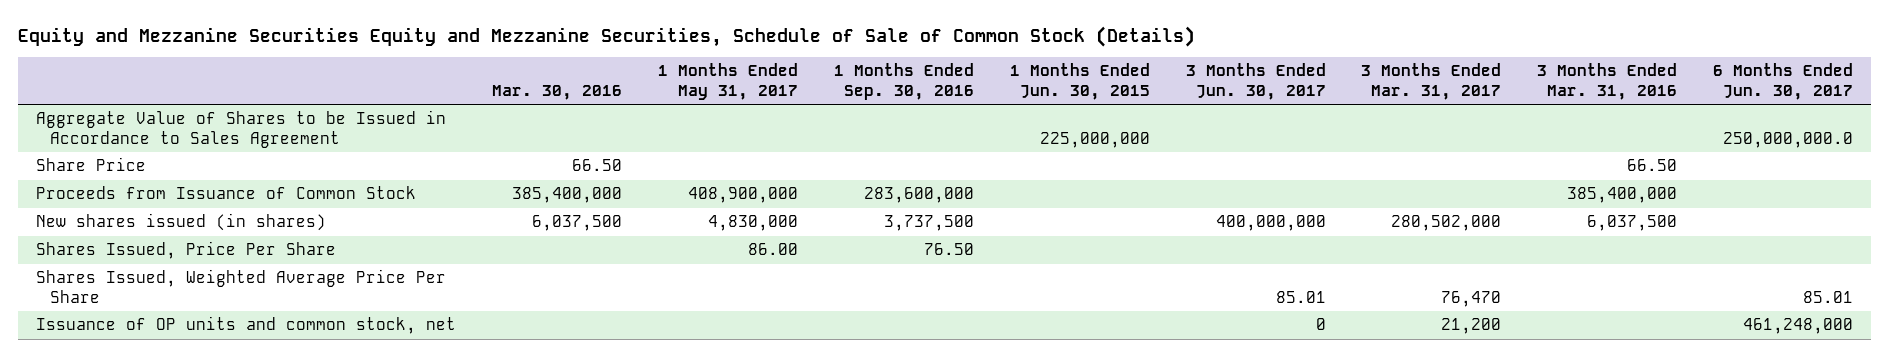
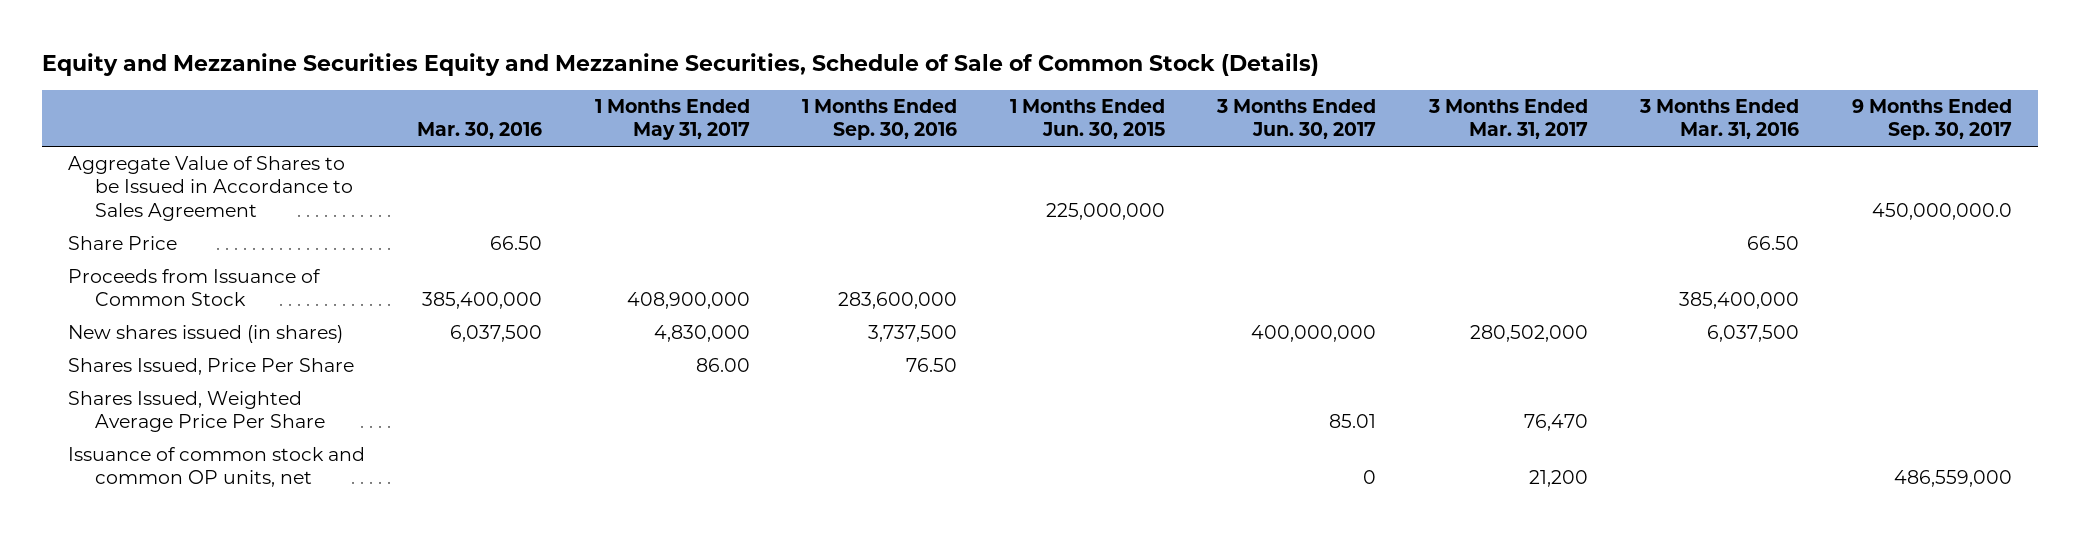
[1713,63,1854,100] 6 Months Ended Jun. 30, 2017 -> none
none -> [1851,99,2012,141] 9 Months Ended Sep. 30, 2017
[35,316,456,335] Issuance of OP units and common stock, net -> [67,447,365,488] Issuance of common stock and common OP units, net

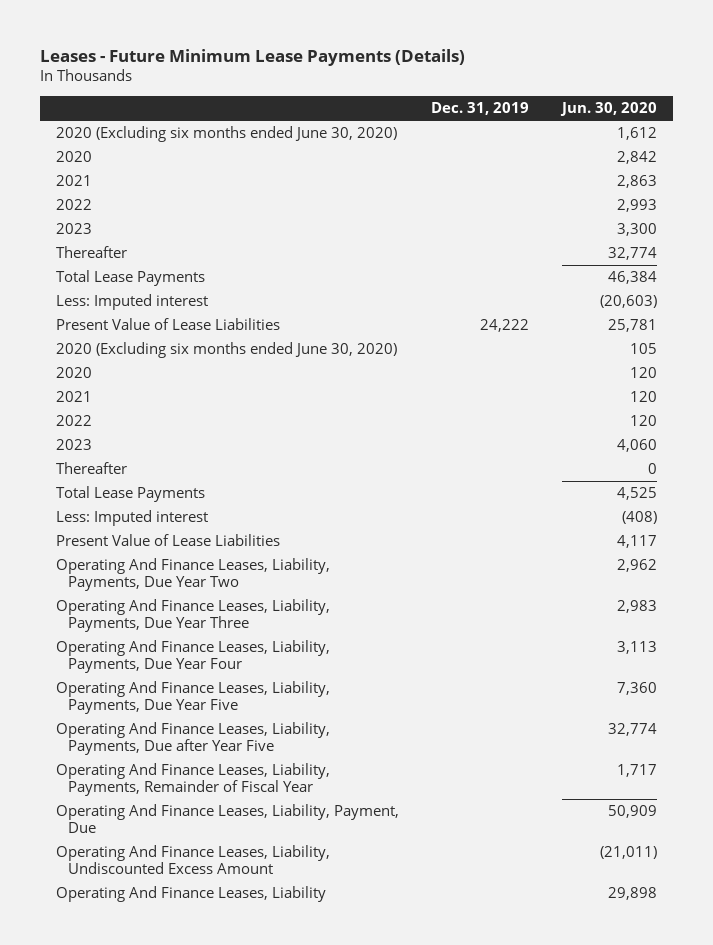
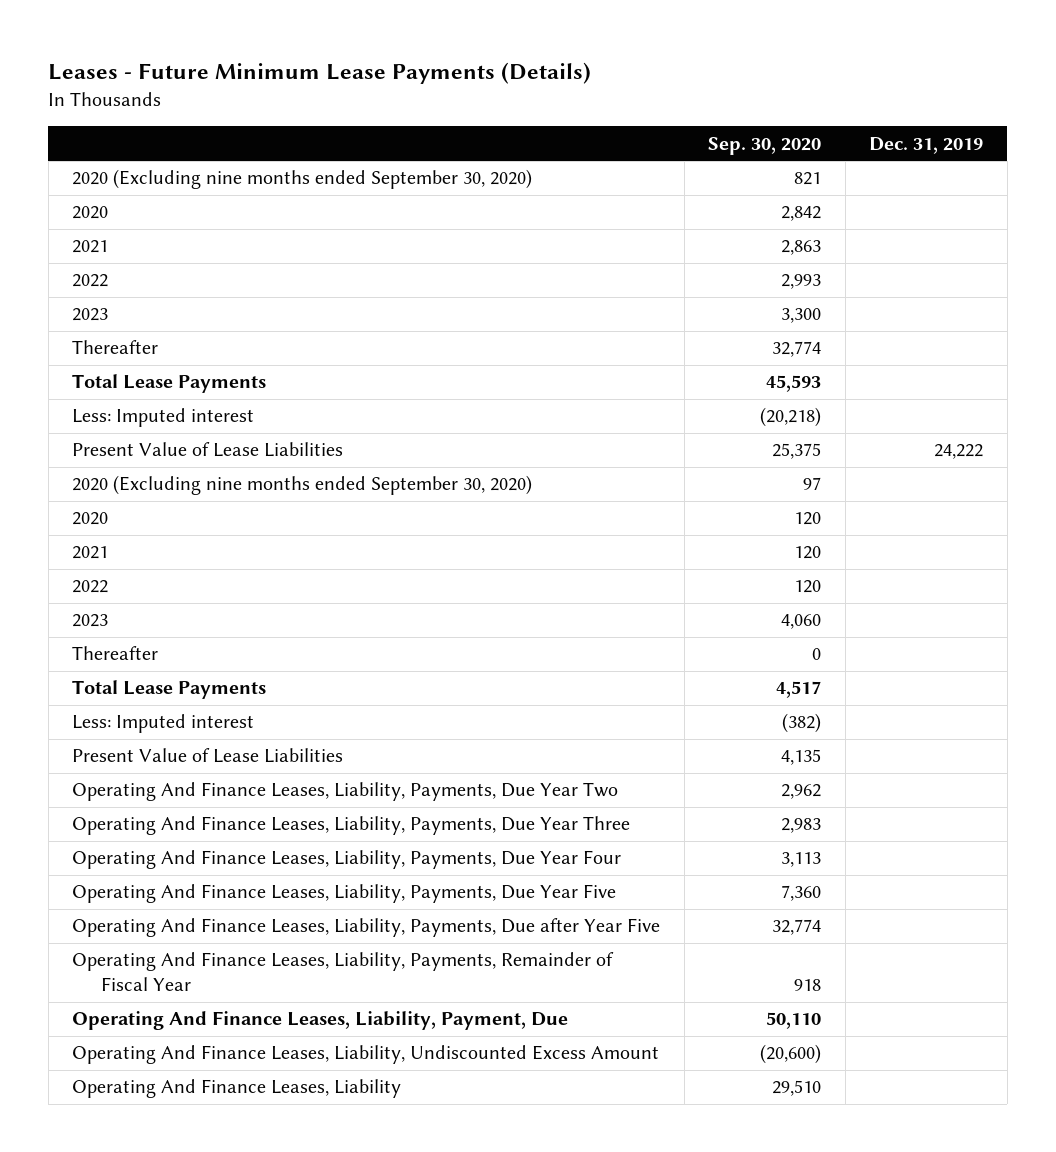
[560,102,658,117] Jun. 30, 2020 -> none
none -> [708,136,822,155] Sep. 30, 2020
[55,126,397,143] 2020 (Excluding six months ended June 30, 2020) -> [72,169,533,190] 2020 (Excluding nine months ended September 30, 2020)
[55,342,397,359] 2020 (Excluding six months ended June 30, 2020) -> [72,475,533,496] 2020 (Excluding nine months ended September 30, 2020)

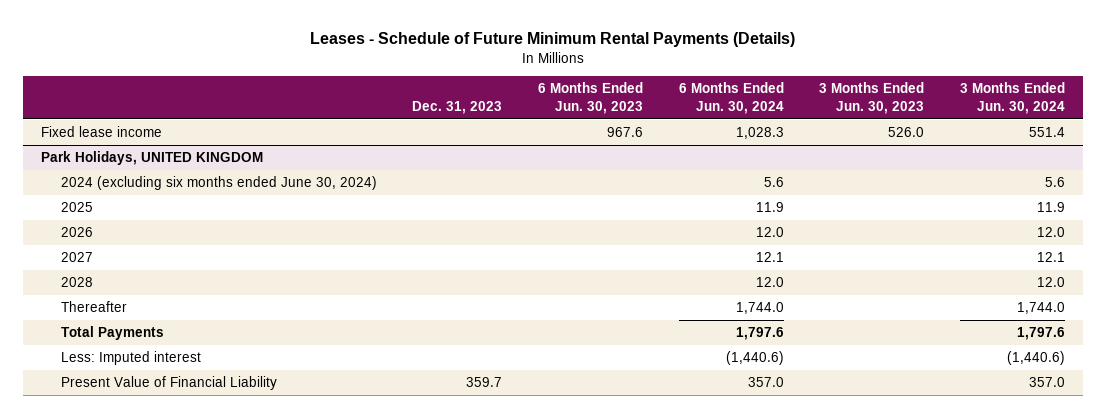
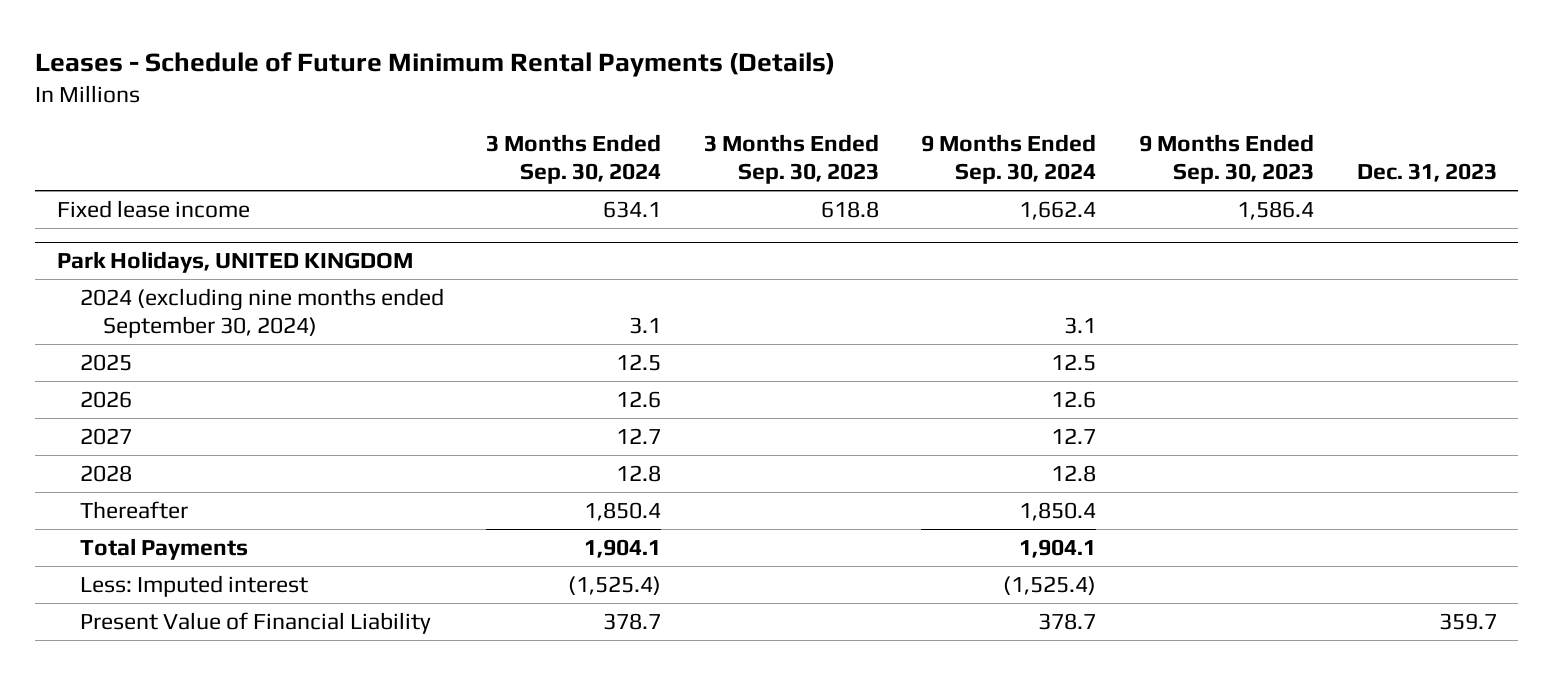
[537,82,643,114] 6 Months Ended Jun. 30, 2023 -> none
[678,82,784,114] 6 Months Ended Jun. 30, 2024 -> none
[819,82,925,114] 3 Months Ended Jun. 30, 2023 -> none
[960,82,1066,114] 3 Months Ended Jun. 30, 2024 -> none
none -> [486,133,662,185] 3 Months Ended Sep. 30, 2024
none -> [703,133,879,185] 3 Months Ended Sep. 30, 2023
none -> [921,133,1097,185] 9 Months Ended Sep. 30, 2024
none -> [1139,133,1315,185] 9 Months Ended Sep. 30, 2023
[60,176,377,191] 2024 (excluding six months ended June 30, 2024) -> [79,287,444,339] 2024 (excluding nine months ended September 30, 2024)

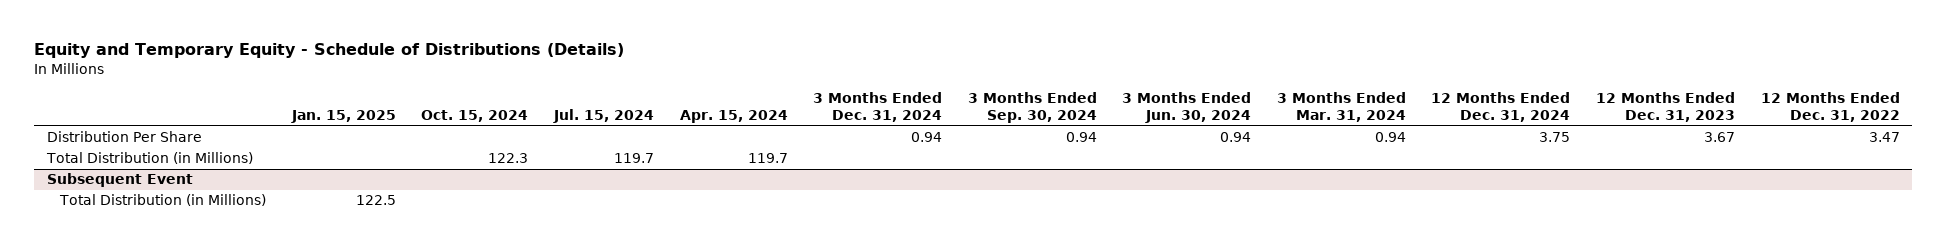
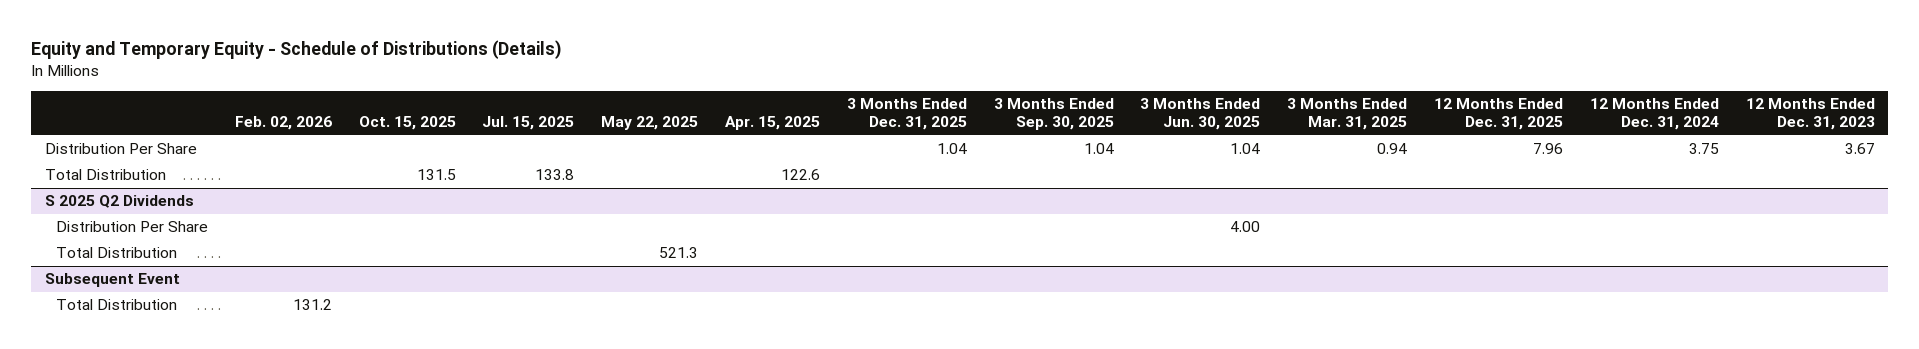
[290,110,396,124] Jan. 15, 2025 -> none
[421,110,529,123] Oct. 15, 2024 -> none
[552,109,654,124] Jul. 15, 2024 -> none
[679,110,788,124] Apr. 15, 2024 -> none
[813,91,943,123] 3 Months Ended Dec. 31, 2024 -> none
[967,91,1097,124] 3 Months Ended Sep. 30, 2024 -> none
[1122,91,1252,124] 3 Months Ended Jun. 30, 2024 -> none
[1276,91,1406,123] 3 Months Ended Mar. 31, 2024 -> none
[1760,91,1900,123] 12 Months Ended Dec. 31, 2022 -> none
none -> [234,116,332,131] Feb. 02, 2026
none -> [358,116,456,131] Oct. 15, 2025
none -> [482,116,575,131] Jul. 15, 2025
none -> [601,116,699,131] May 22, 2025
none -> [725,116,821,131] Apr. 15, 2025
none -> [846,98,967,131] 3 Months Ended Dec. 31, 2025
none -> [993,98,1114,131] 3 Months Ended Sep. 30, 2025
none -> [1140,98,1261,131] 3 Months Ended Jun. 30, 2025
none -> [1287,98,1408,131] 3 Months Ended Mar. 31, 2025
none -> [1433,98,1563,131] 12 Months Ended Dec. 31, 2025
[45,152,253,165] Total Distribution (in Millions) -> [44,169,166,181] Total Distribution
none -> [44,195,194,209] S 2025 Q2 Dividends
none -> [56,221,209,233] Distribution Per Share
none -> [56,247,178,259] Total Distribution
[59,194,267,207] Total Distribution (in Millions) -> [56,299,178,311] Total Distribution

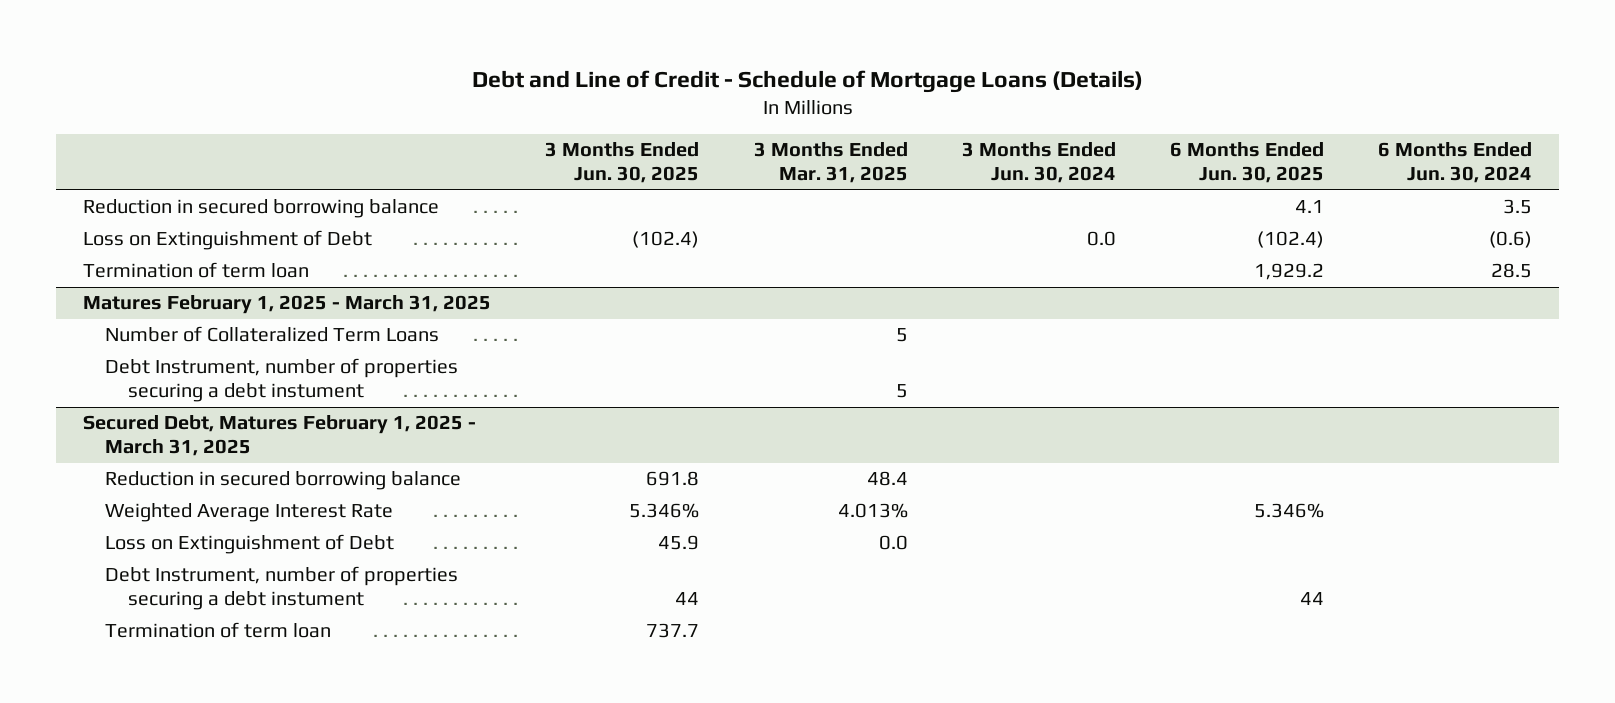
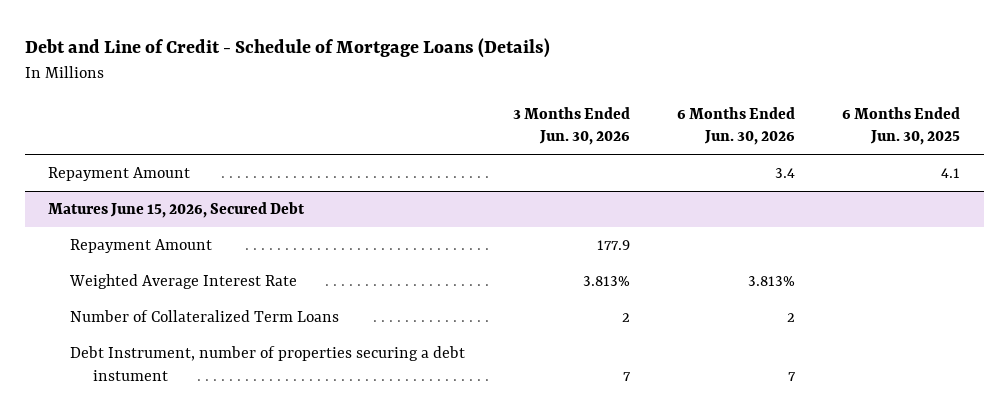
[545,142,700,184] 3 Months Ended Jun. 30, 2025 -> none
[753,142,908,184] 3 Months Ended Mar. 31, 2025 -> none
[961,142,1116,184] 3 Months Ended Jun. 30, 2024 -> none
[1378,142,1533,184] 6 Months Ended Jun. 30, 2024 -> none
none -> [512,107,630,146] 3 Months Ended Jun. 30, 2026
none -> [676,107,795,146] 6 Months Ended Jun. 30, 2026
[83,230,373,251] Loss on Extinguishment of Debt -> none
[83,262,310,279] Termination of term loan -> none
[83,295,492,315] Matures February 1, 2025 - March 31, 2025 -> none
[105,326,440,343] Number of Collateralized Term Loans -> none
[105,358,459,403] Debt Instrument, number of properties securing a debt instument -> none
[83,415,477,457] Secured Debt, Matures February 1, 2025 - March 31, 2025 -> none
[105,471,462,491] Reduction in secured borrowing balance -> none
[105,503,394,523] Weighted Average Interest Rate -> none
[105,534,395,555] Loss on Extinguishment of Debt -> none
[105,566,459,611] Debt Instrument, number of properties securing a debt instument -> none
[105,622,332,639] Termination of term loan -> none
[83,199,440,219] Reduction in secured borrowing balance -> [48,167,191,182] Repayment Amount
none -> [48,202,306,219] Matures June 15, 2026, Secured Debt
none -> [70,239,213,254] Repayment Amount
none -> [69,274,298,290] Weighted Average Interest Rate
none -> [70,310,340,323] Number of Collateralized Term Loans
none -> [70,346,466,381] Debt Instrument, number of properties securing a debt instument

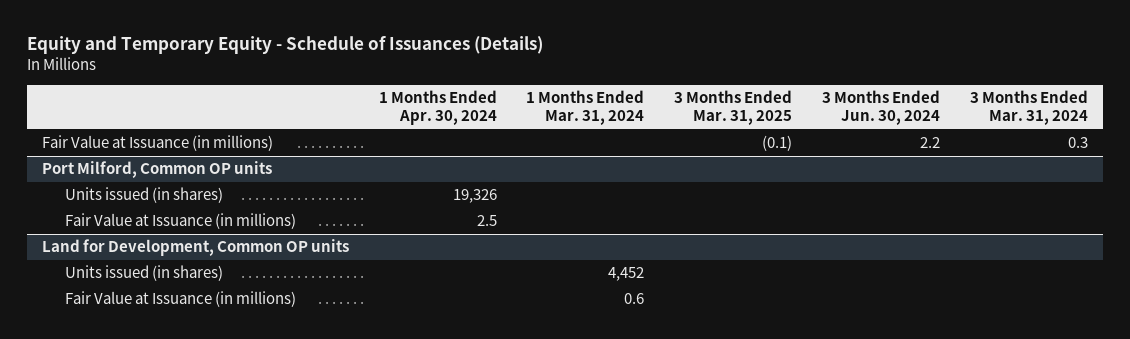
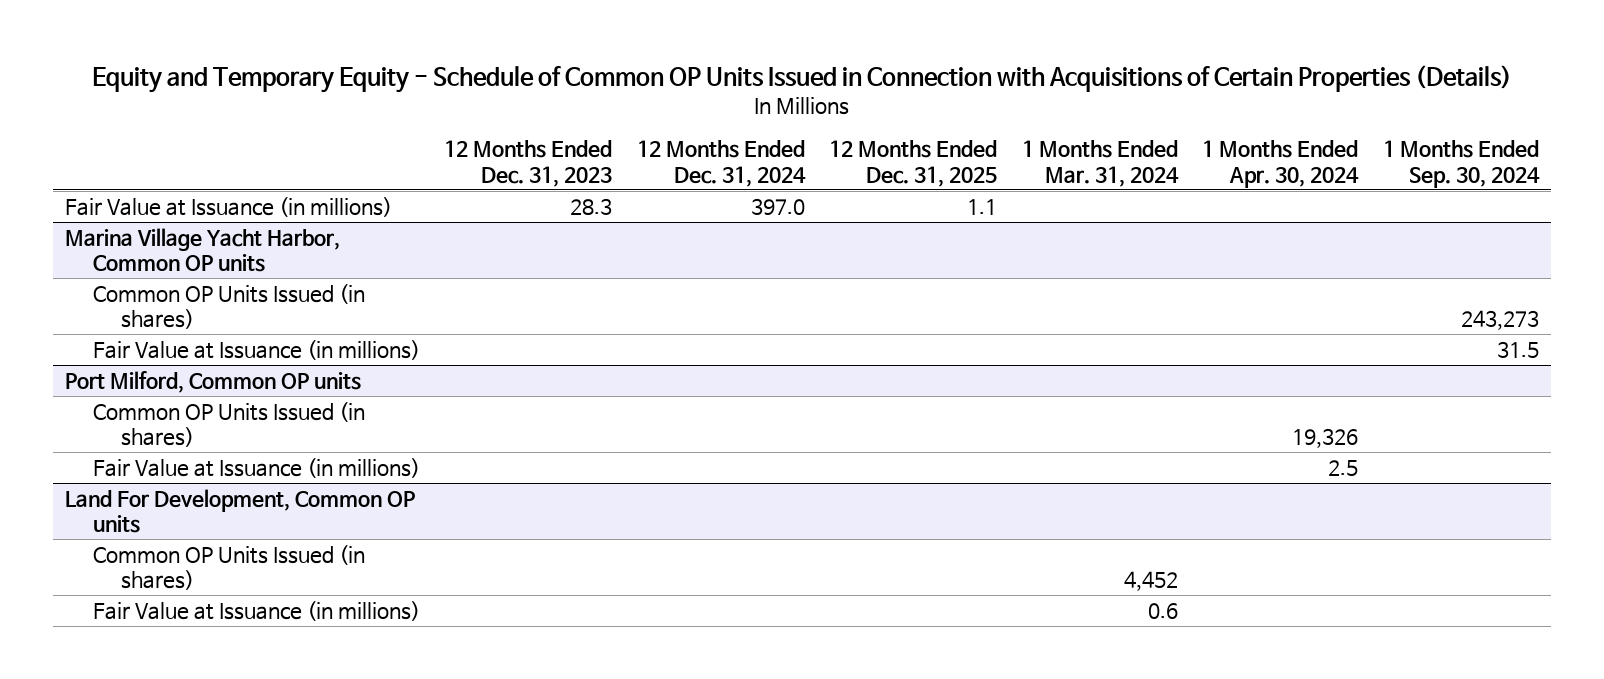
[27,36,544,55] Equity and Temporary Equity - Schedule of Issuances (Details) -> [91,65,1512,94] Equity and Temporary Equity - Schedule of Common OP Units Issued in Connection with Acquisitions of Certain Properties (Details)
[674,90,793,126] 3 Months Ended Mar. 31, 2025 -> none
[822,90,941,126] 3 Months Ended Jun. 30, 2024 -> none
[969,90,1088,126] 3 Months Ended Mar. 31, 2024 -> none
none -> [444,140,613,187] 12 Months Ended Dec. 31, 2023
none -> [636,140,806,187] 12 Months Ended Dec. 31, 2024
none -> [829,140,998,187] 12 Months Ended Dec. 31, 2025
none -> [1382,140,1540,188] 1 Months Ended Sep. 30, 2024
none -> [65,227,341,273] Marina Village Yacht Harbor, Common OP units
none -> [93,283,366,330] Common OP Units Issued (in shares)
none -> [93,339,421,360] Fair Value at Issuance (in millions)
[64,187,223,204] Units issued (in shares) -> [93,401,366,448] Common OP Units Issued (in shares)
[41,239,349,257] Land for Development, Common OP units -> [65,488,416,534] Land For Development, Common OP units
[64,265,223,282] Units issued (in shares) -> [93,544,366,591] Common OP Units Issued (in shares)

